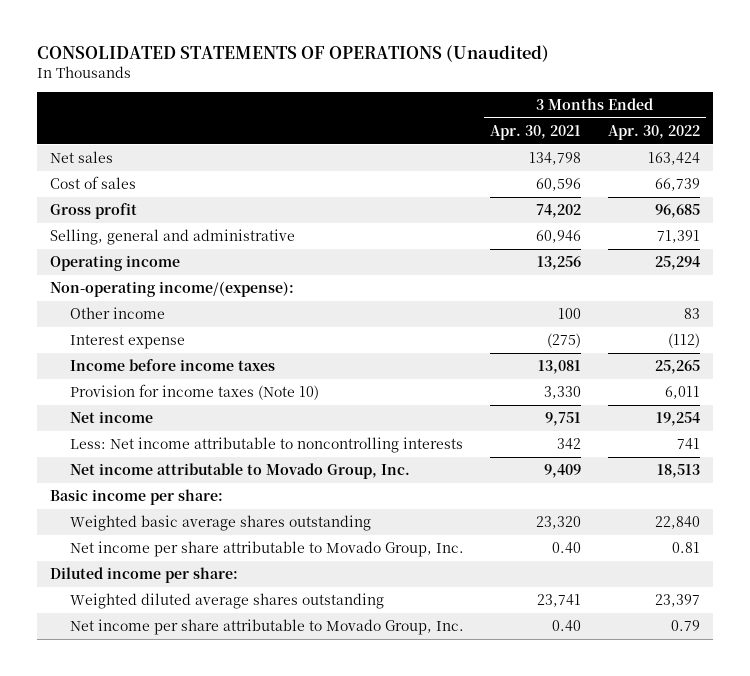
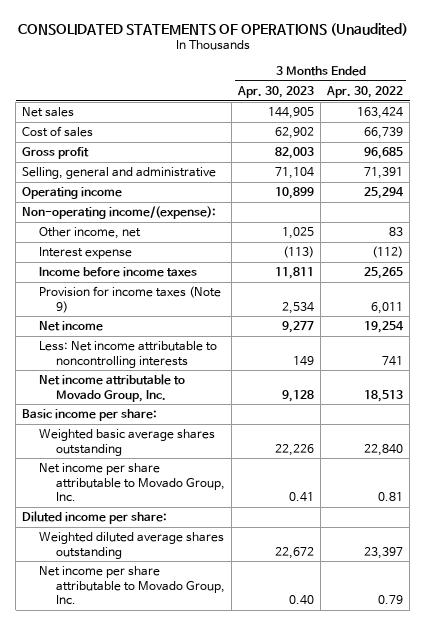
[490,124,582,140] Apr. 30, 2021 -> none
none -> [236,85,314,98] Apr. 30, 2023
[69,307,165,320] Other income -> [38,227,141,240] Other income, net
[69,384,319,401] Provision for income taxes (Note 10) -> [38,286,221,313] Provision for income taxes (Note 9)

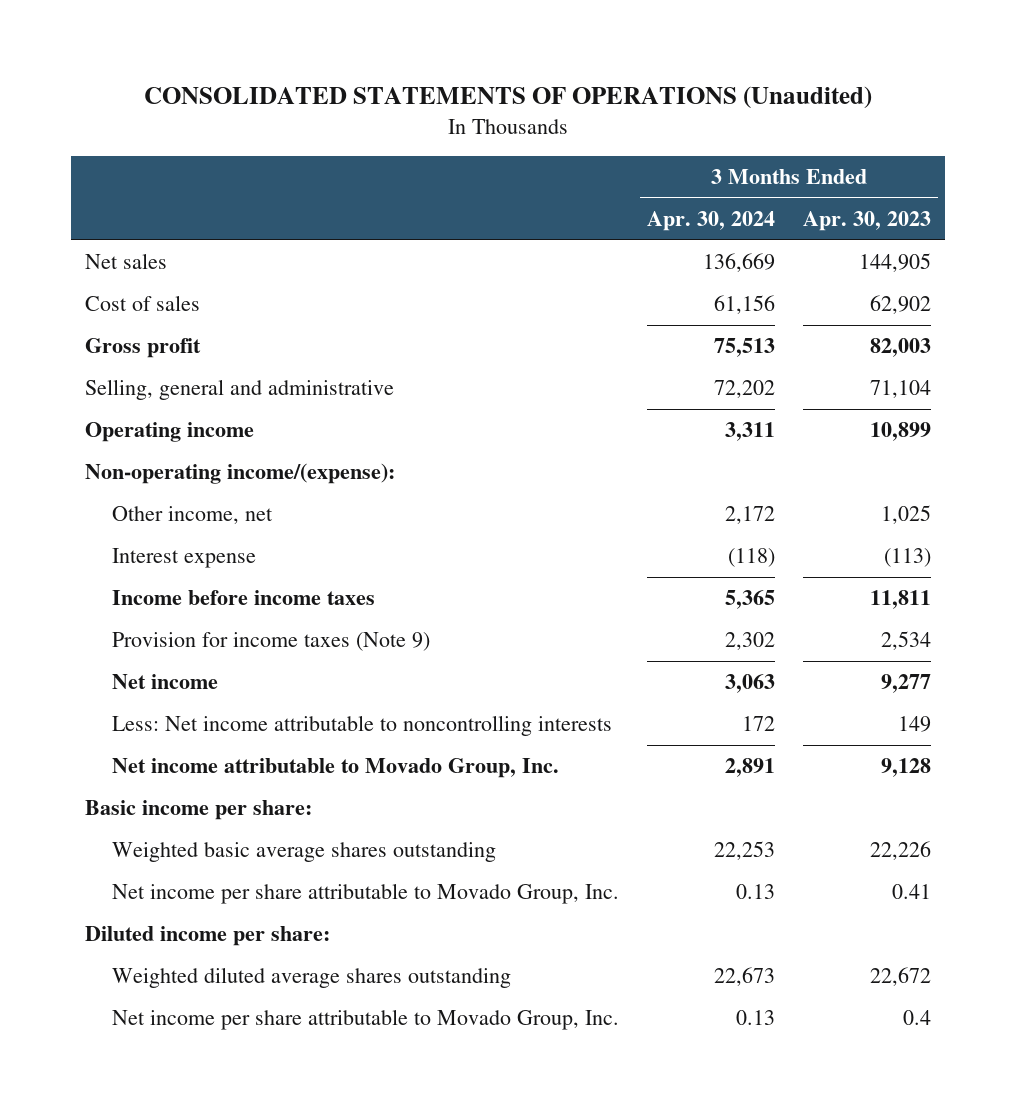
[326,85,404,98] Apr. 30, 2022 -> none
none -> [646,210,775,231] Apr. 30, 2024
[288,595,314,606] 0.40 -> [902,1010,931,1026] 0.4

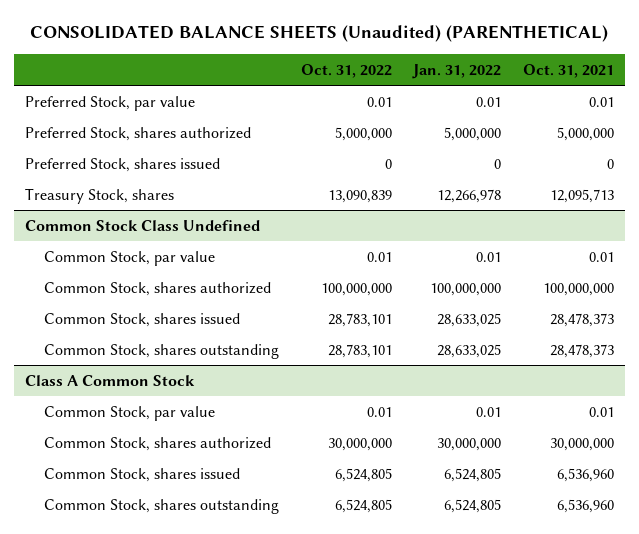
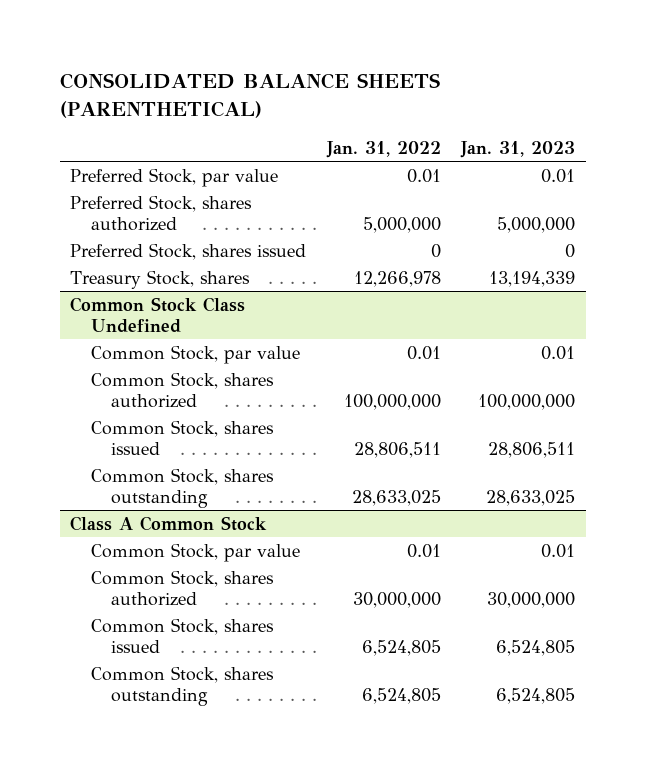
[30,25,609,43] CONSOLIDATED BALANCE SHEETS (Unaudited) (PARENTHETICAL) -> [59,72,440,118] CONSOLIDATED BALANCE SHEETS (PARENTHETICAL)
[300,63,392,78] Oct. 31, 2022 -> none
[523,63,615,78] Oct. 31, 2021 -> none
none -> [460,140,576,158] Jan. 31, 2023
[437,312,502,327] 28,633,025 -> [353,441,441,458] 28,806,511

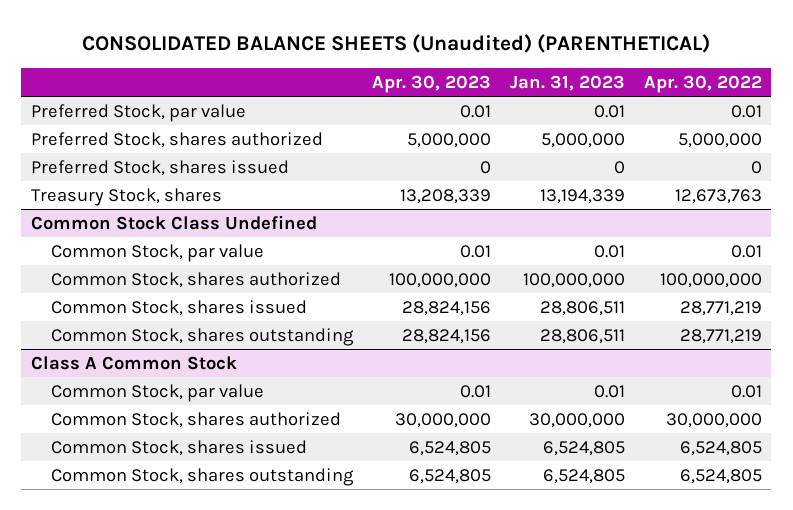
[59,72,440,118] CONSOLIDATED BALANCE SHEETS (PARENTHETICAL) -> [82,33,711,53] CONSOLIDATED BALANCE SHEETS (Unaudited) (PARENTHETICAL)
[325,140,441,158] Jan. 31, 2022 -> none
none -> [371,75,491,94] Apr. 30, 2023
none -> [643,75,762,94] Apr. 30, 2022
[486,489,576,506] 28,633,025 -> [539,328,625,344] 28,806,511

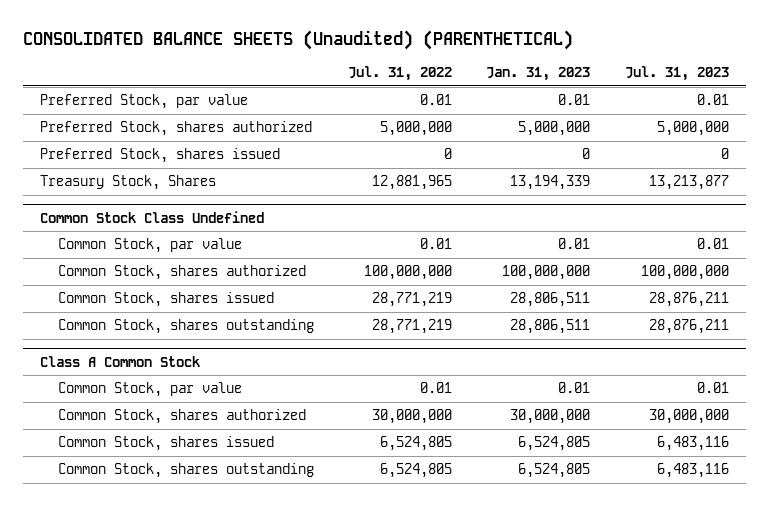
[371,75,491,94] Apr. 30, 2023 -> none
[643,75,762,94] Apr. 30, 2022 -> none
none -> [347,66,452,82] Jul. 31, 2022
none -> [624,66,729,82] Jul. 31, 2023
[30,187,222,206] Treasury Stock, shares -> [39,175,216,191] Treasury Stock, Shares

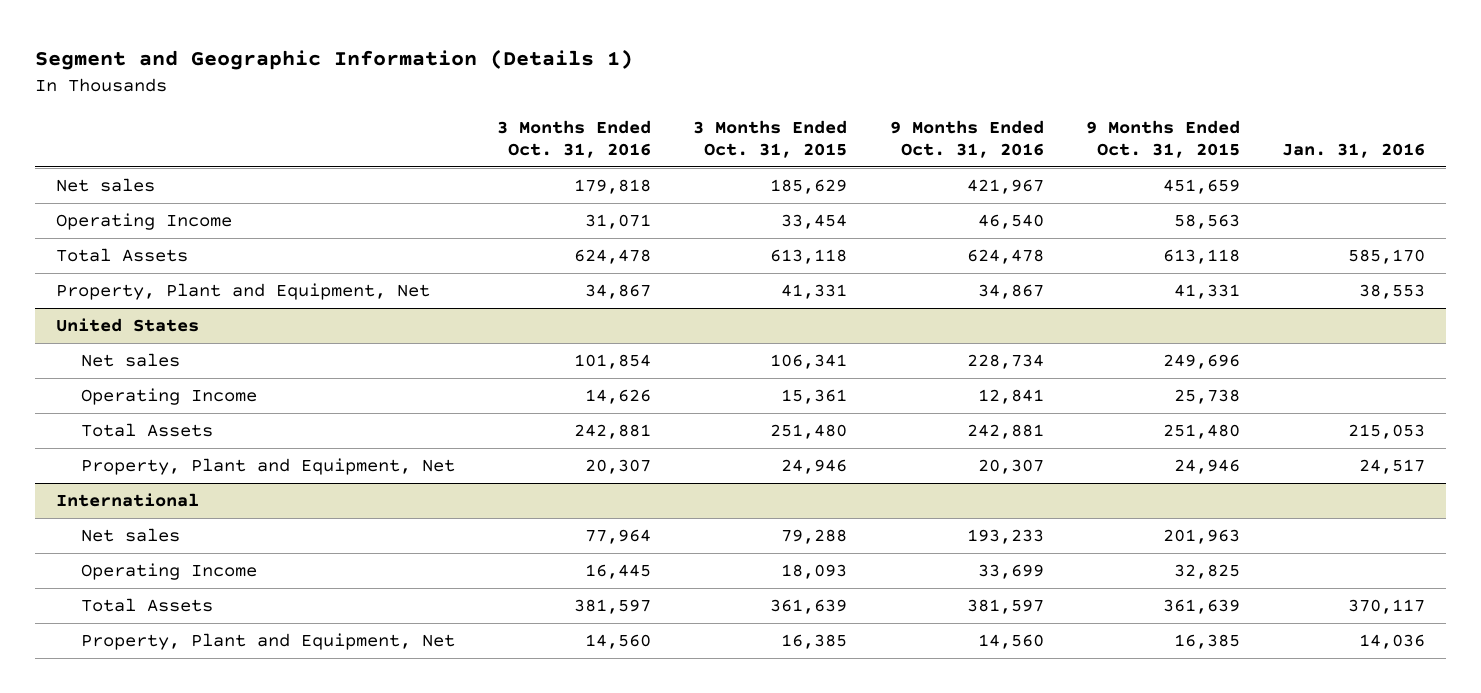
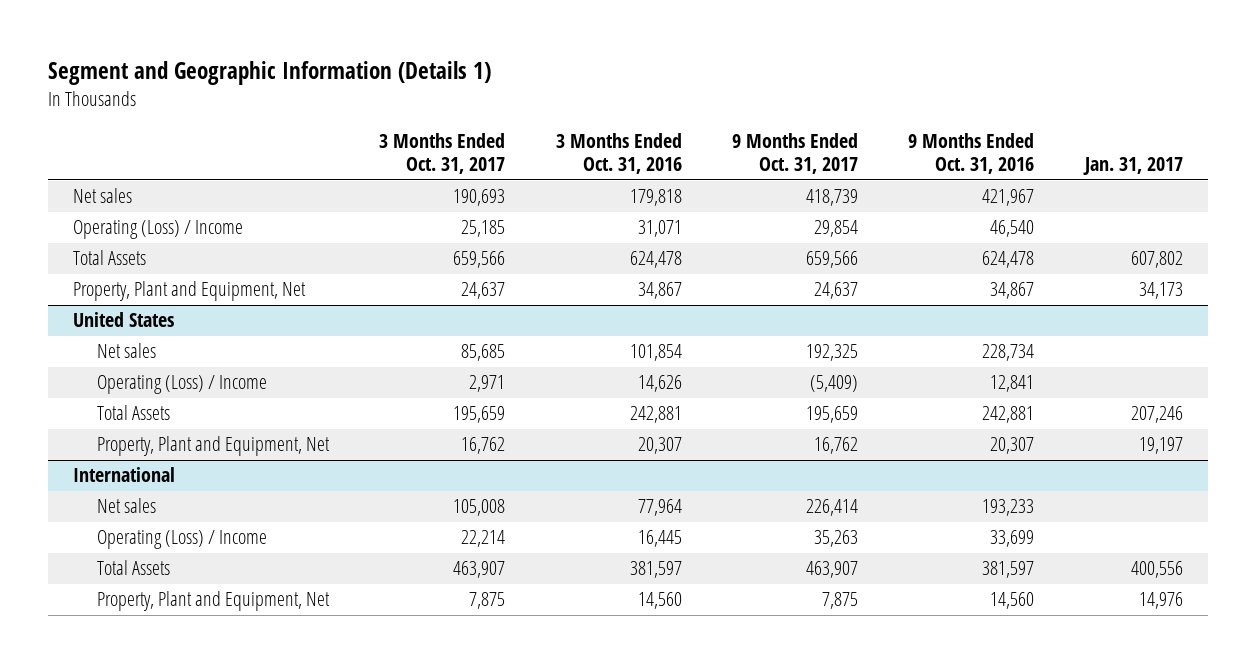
[693,119,848,158] 3 Months Ended Oct. 31, 2015 -> none
[1085,119,1240,158] 9 Months Ended Oct. 31, 2015 -> none
[1281,142,1425,158] Jan. 31, 2016 -> none
none -> [379,133,506,175] 3 Months Ended Oct. 31, 2017
none -> [731,133,858,175] 9 Months Ended Oct. 31, 2017
none -> [1082,157,1183,176] Jan. 31, 2017
[56,213,233,231] Operating Income -> [73,220,244,240] Operating (Loss) / Income
[80,388,257,406] Operating Income -> [96,375,267,395] Operating (Loss) / Income
[80,563,257,581] Operating Income -> [96,530,267,550] Operating (Loss) / Income

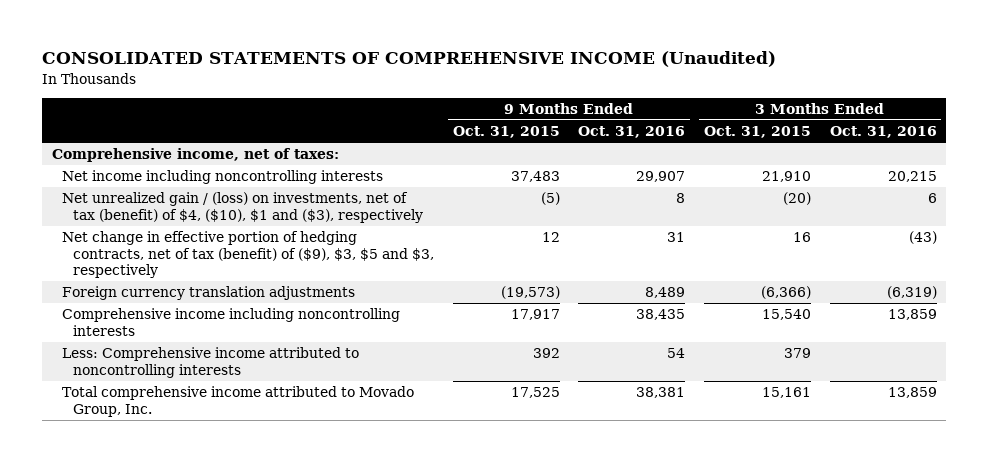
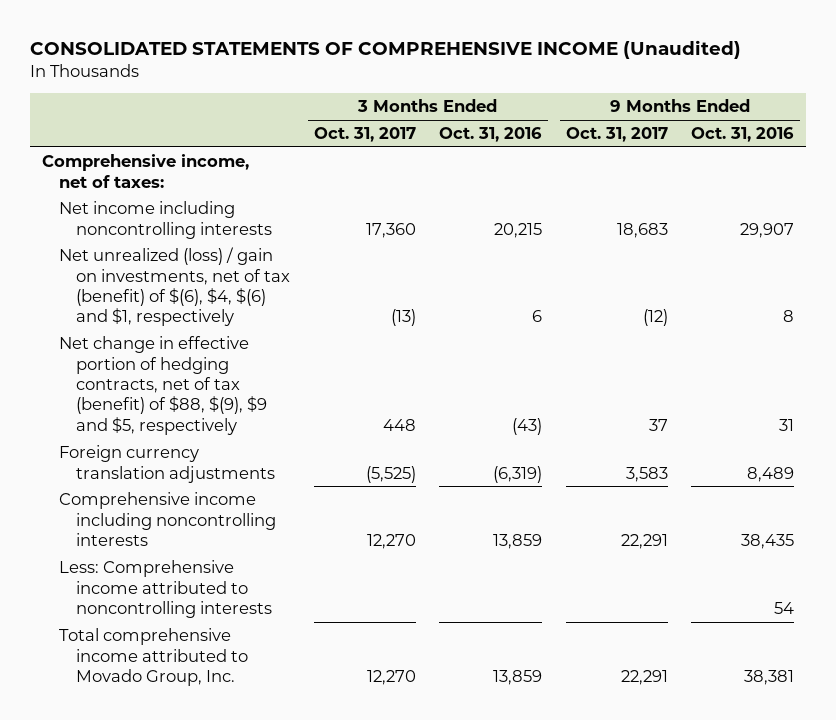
[452,126,560,139] Oct. 31, 2015 -> none
[704,126,812,139] Oct. 31, 2015 -> none
none -> [313,127,416,143] Oct. 31, 2017
none -> [565,127,668,143] Oct. 31, 2017
[62,192,424,223] Net unrealized gain / (loss) on investments, net of tax (benefit) of $4, ($10), $1 and ($3), respectively -> [58,247,290,327] Net unrealized (loss) / gain on investments, net of tax (benefit) of $(6), $4, $(6) and $1, respectively
[62,231,435,278] Net change in effective portion of hedging contracts, net of tax (benefit) of ($9), $3, $5 and $3, respectively -> [58,336,267,435] Net change in effective portion of hedging contracts, net of tax (benefit) of $88, $(9), $9 and $5, respectively

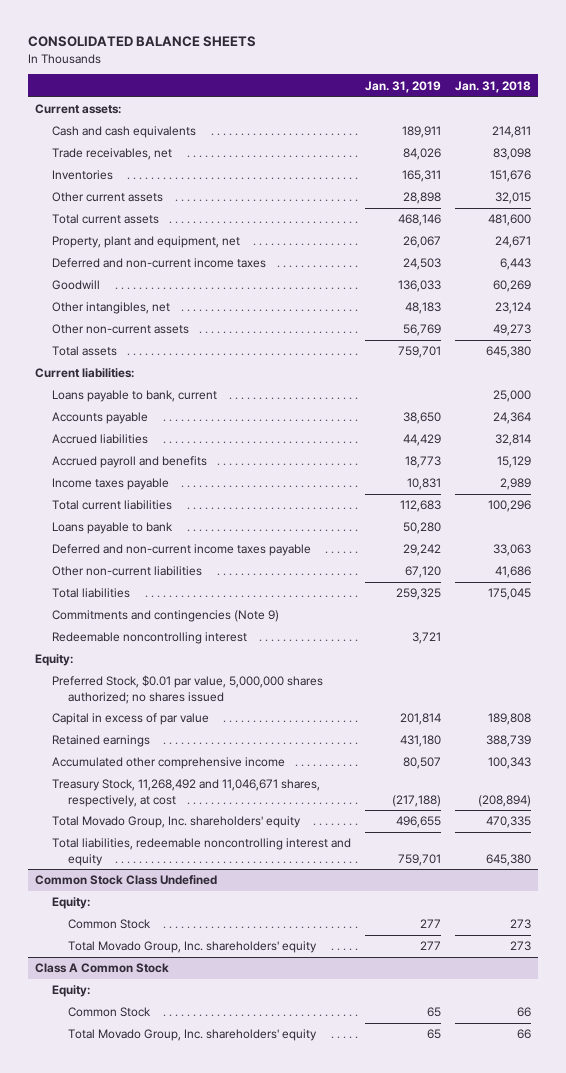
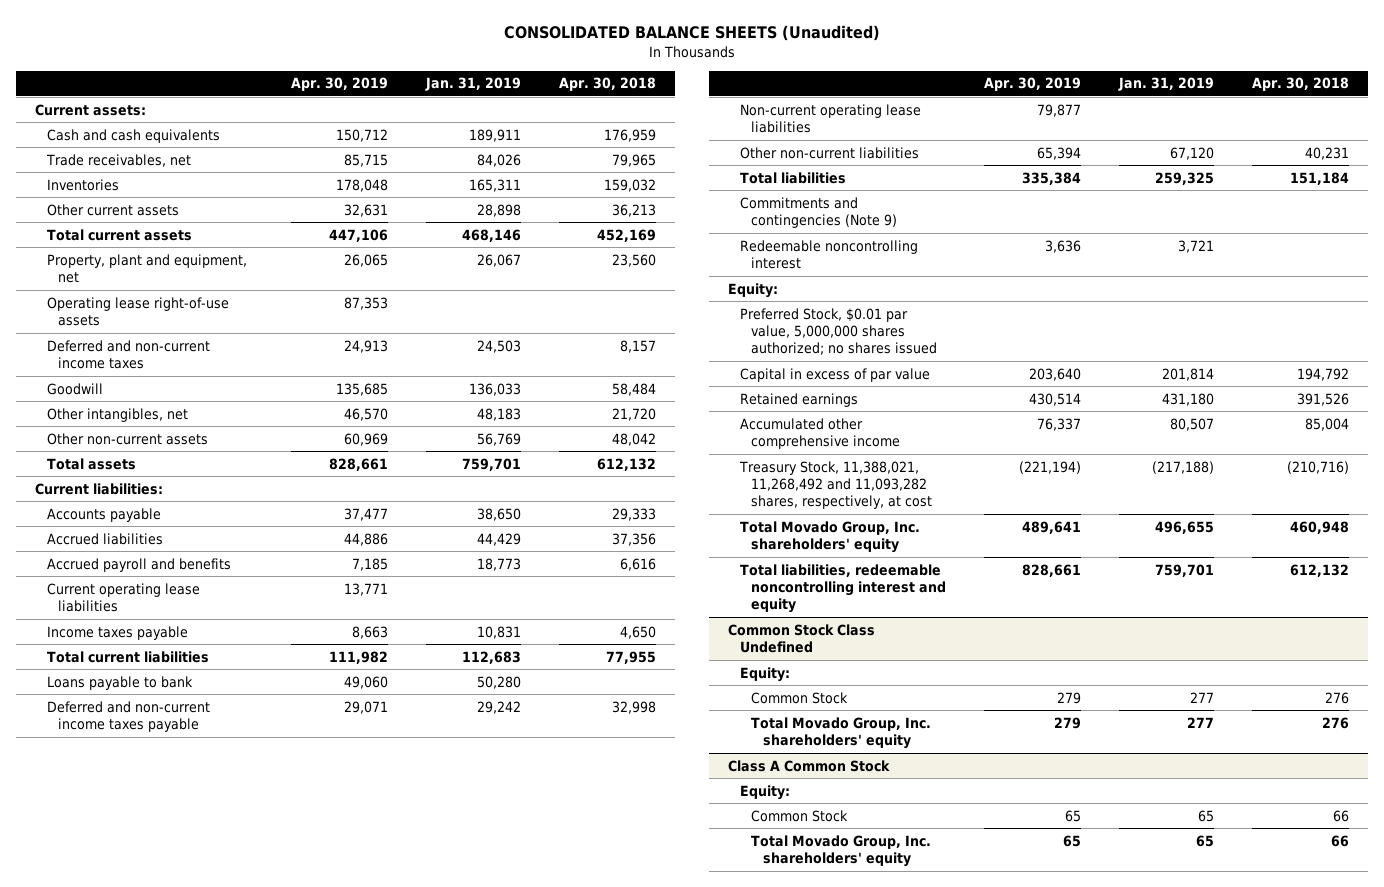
[27,36,256,48] CONSOLIDATED BALANCE SHEETS -> [503,25,880,42] CONSOLIDATED BALANCE SHEETS (Unaudited)
[454,80,531,93] Jan. 31, 2018 -> none
none -> [291,77,389,92] Apr. 30, 2019
none -> [558,77,656,92] Apr. 30, 2018
none -> [46,296,229,326] Operating lease right-of-use assets
[51,390,217,403] Loans payable to bank, current -> none
none -> [46,582,200,612] Current operating lease liabilities
none -> [739,103,921,133] Non-current operating lease liabilities
[51,779,320,807] Treasury Stock, 11,268,492 and 11,046,671 shares, respectively, at cost -> [738,460,933,510] Treasury Stock, 11,388,021, 11,268,492 and 11,093,282 shares, respectively, at cost

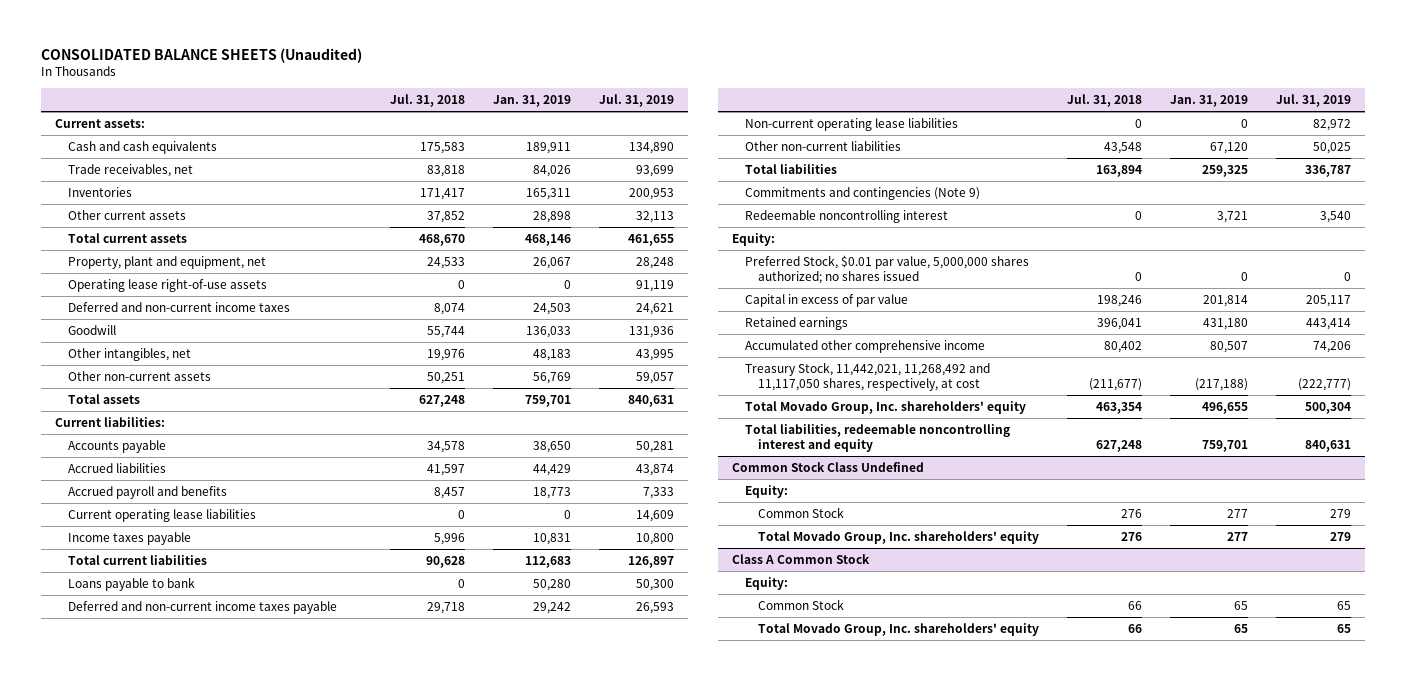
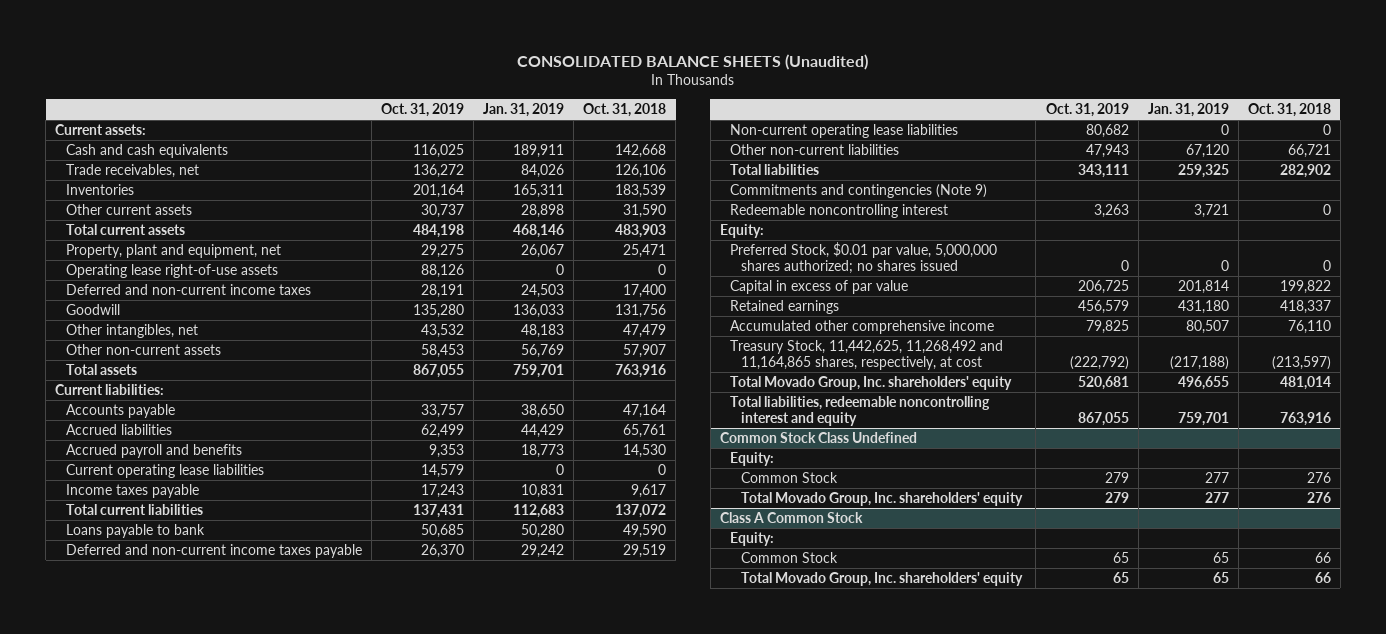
[390,94,466,108] Jul. 31, 2018 -> none
[599,94,675,108] Jul. 31, 2019 -> none
none -> [381,103,465,118] Oct. 31, 2019
none -> [583,103,667,118] Oct. 31, 2018
[745,362,991,391] Treasury Stock, 11,442,021, 11,268,492 and 11,117,050 shares, respectively, at cost -> [730,339,1004,371] Treasury Stock, 11,442,625, 11,268,492 and 11,164,865 shares, respectively, at cost

